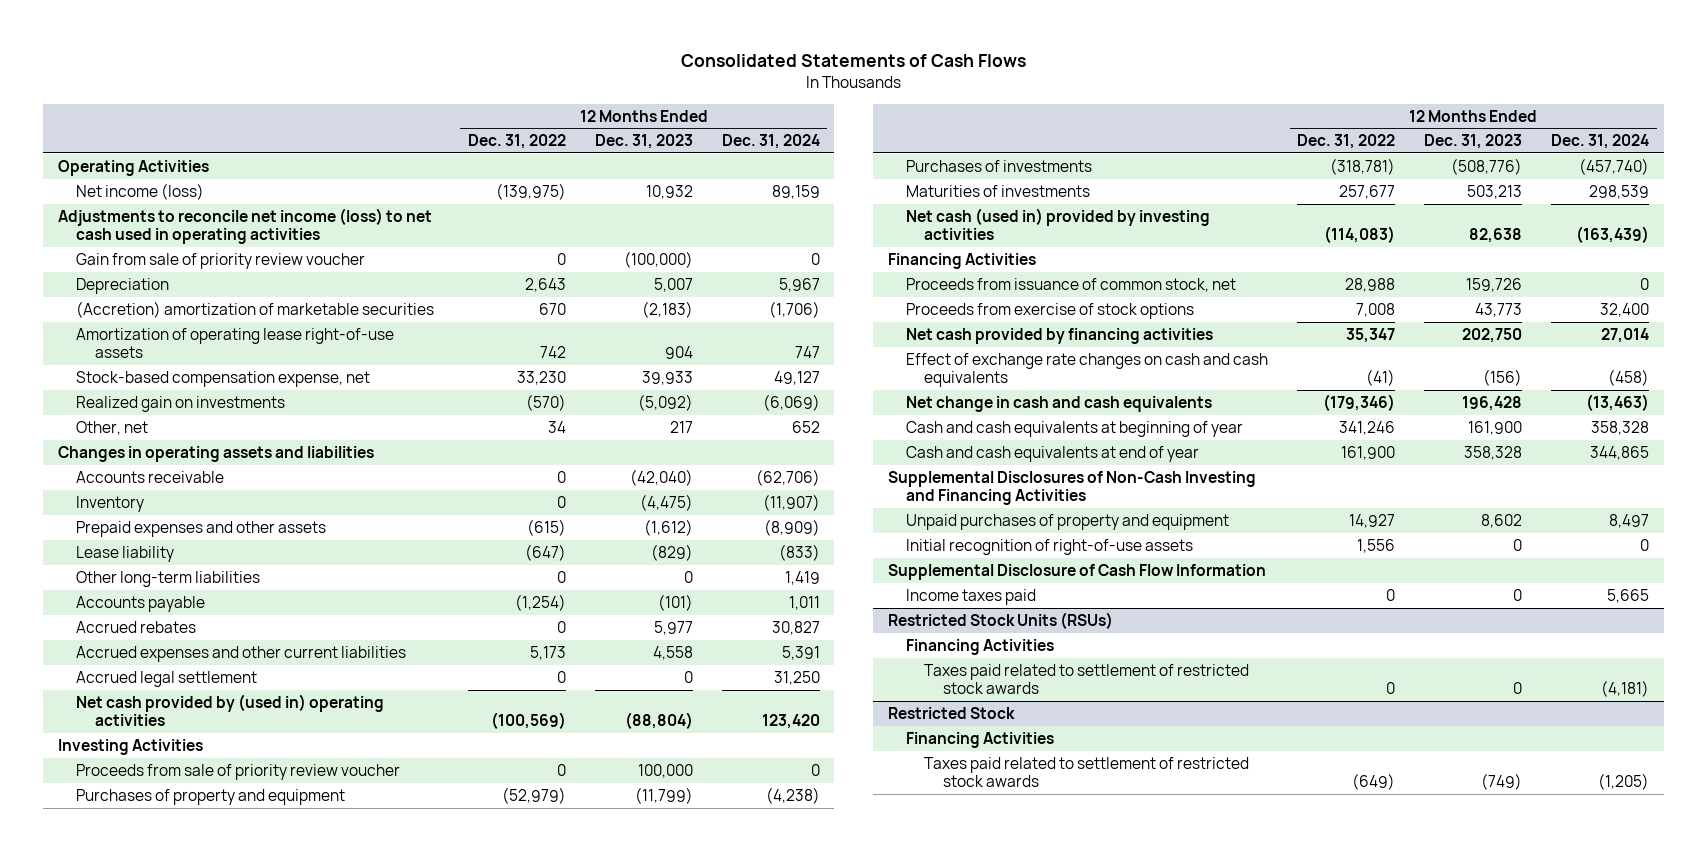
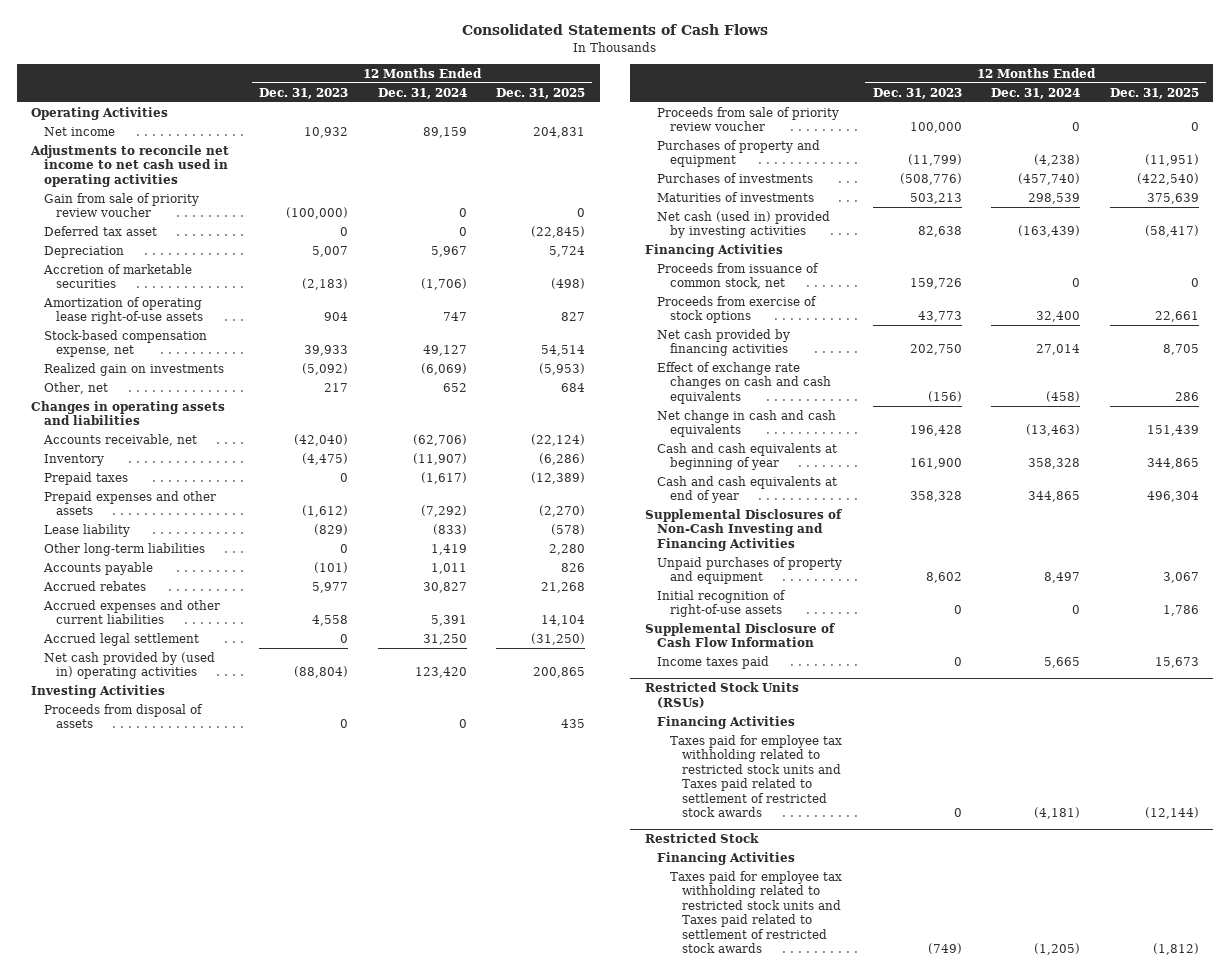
[467,134,566,150] Dec. 31, 2022 -> none
none -> [496,87,586,99] Dec. 31, 2025
[76,182,205,200] Net income (loss) -> [43,126,115,136] Net income
[57,207,432,245] Adjustments to reconcile net income (loss) to net cash used in operating activities -> [30,144,230,187] Adjustments to reconcile net income to net cash used in operating activities
none -> [43,225,157,236] Deferred tax asset
[76,300,435,318] (Accretion) amortization of marketable securities -> [42,263,192,289] Accretion of marketable securities
[76,470,225,483] Accounts receivable -> [42,433,197,446] Accounts receivable, net
none -> [43,471,128,485] Prepaid taxes
[763,518,820,536] (8,909) -> [420,505,467,518] (7,292)
none -> [43,703,203,729] Proceeds from disposal of assets
[924,663,1250,695] Taxes paid related to settlement of restricted stock awards -> [669,734,842,818] Taxes paid for employee tax withholding related to restricted stock units and Taxes paid related to settlement of restricted stock awards
[924,756,1250,788] Taxes paid related to settlement of restricted stock awards -> [669,870,842,954] Taxes paid for employee tax withholding related to restricted stock units and Taxes paid related to settlement of restricted stock awards

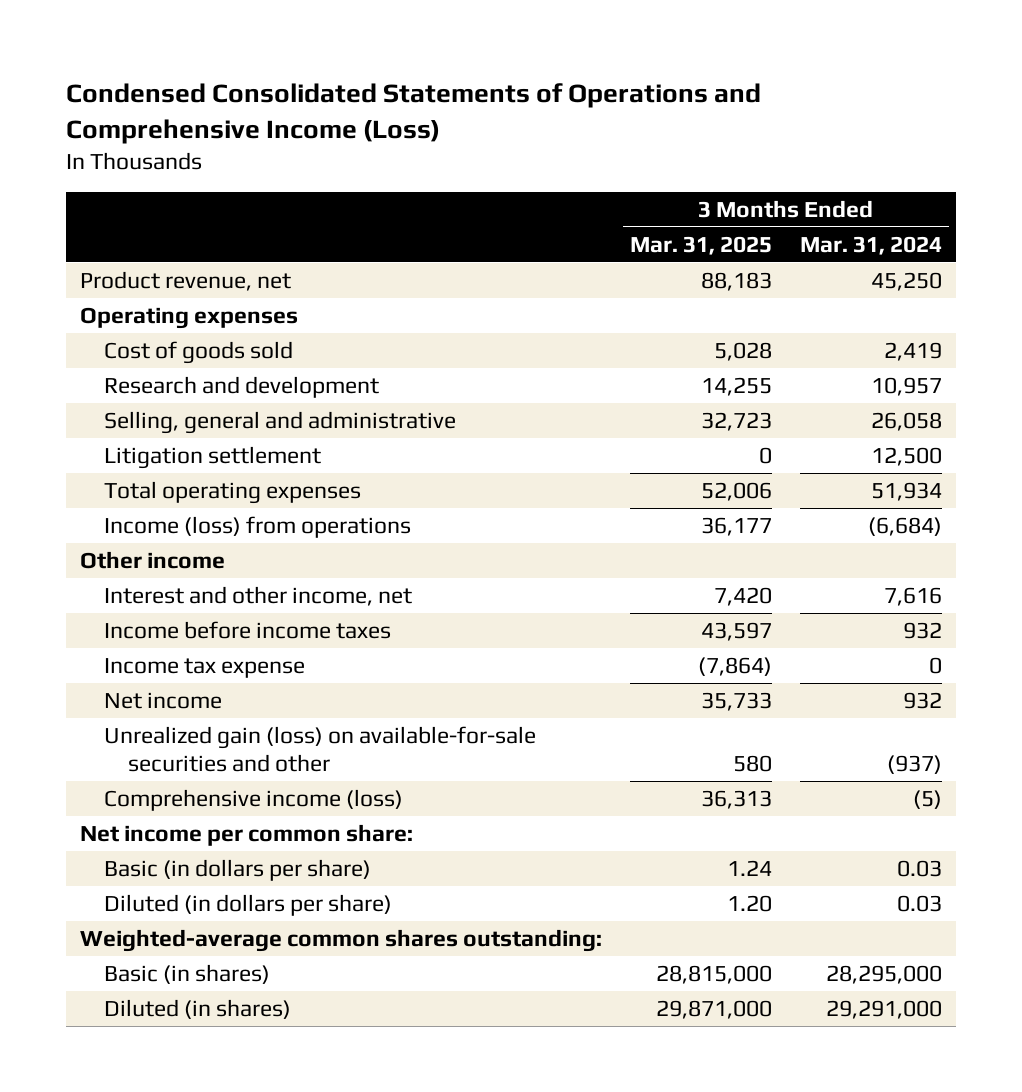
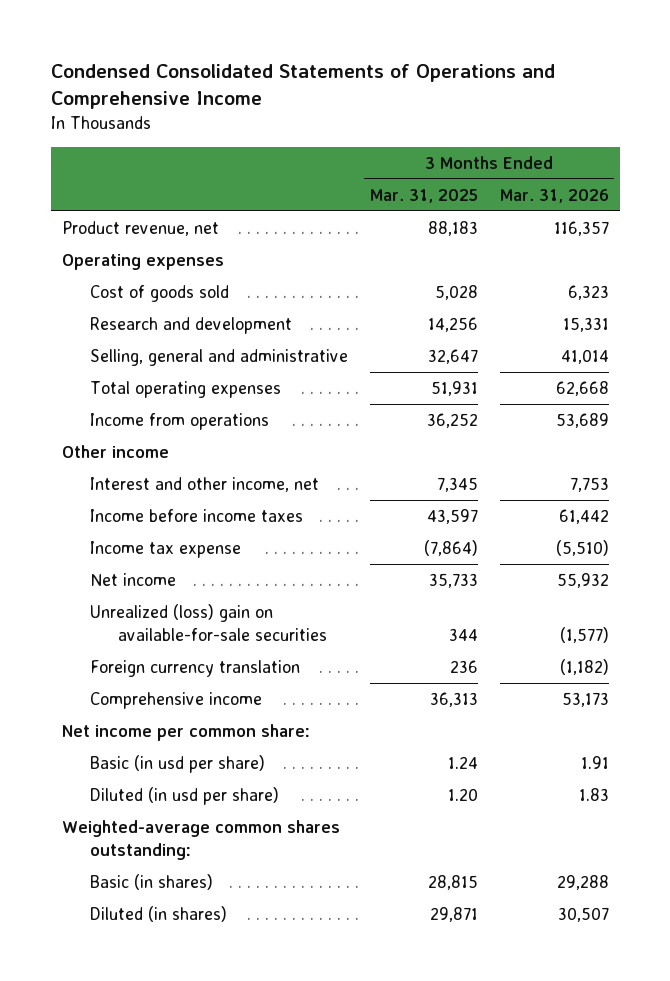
[66,82,762,144] Condensed Consolidated Statements of Operations and Comprehensive Income (Loss) -> [50,63,555,110] Condensed Consolidated Statements of Operations and Comprehensive Income
[799,235,942,255] Mar. 31, 2024 -> none
none -> [499,188,609,203] Mar. 31, 2026
[104,445,322,469] Litigation settlement -> none
[700,376,772,396] 14,255 -> [427,316,478,332] 14,256
[700,411,772,431] 32,723 -> [427,348,478,364] 32,647
[700,481,772,501] 52,006 -> [430,380,478,396] 51,931
[104,515,412,538] Income (loss) from operations -> [89,412,269,430] Income from operations
[700,516,772,536] 36,177 -> [426,412,478,428] 36,252
[713,586,772,606] 7,420 -> [436,476,478,492] 7,345
[104,725,537,772] Unrealized gain (loss) on available-for-sale securities and other -> [89,603,327,641] Unrealized (loss) gain on available-for-sale securities
[732,754,772,772] 580 -> [448,627,478,641] 344
none -> [89,659,300,677] Foreign currency translation
[104,788,404,811] Comprehensive income (loss) -> [89,691,262,709] Comprehensive income
[104,858,372,881] Basic (in dollars per share) -> [89,754,265,773] Basic (in usd per share)
[104,893,393,916] Diluted (in dollars per share) -> [89,786,279,805] Diluted (in usd per share)
[655,964,772,984] 28,815,000 -> [427,874,478,890] 28,815
[655,999,772,1019] 29,871,000 -> [429,906,478,922] 29,871

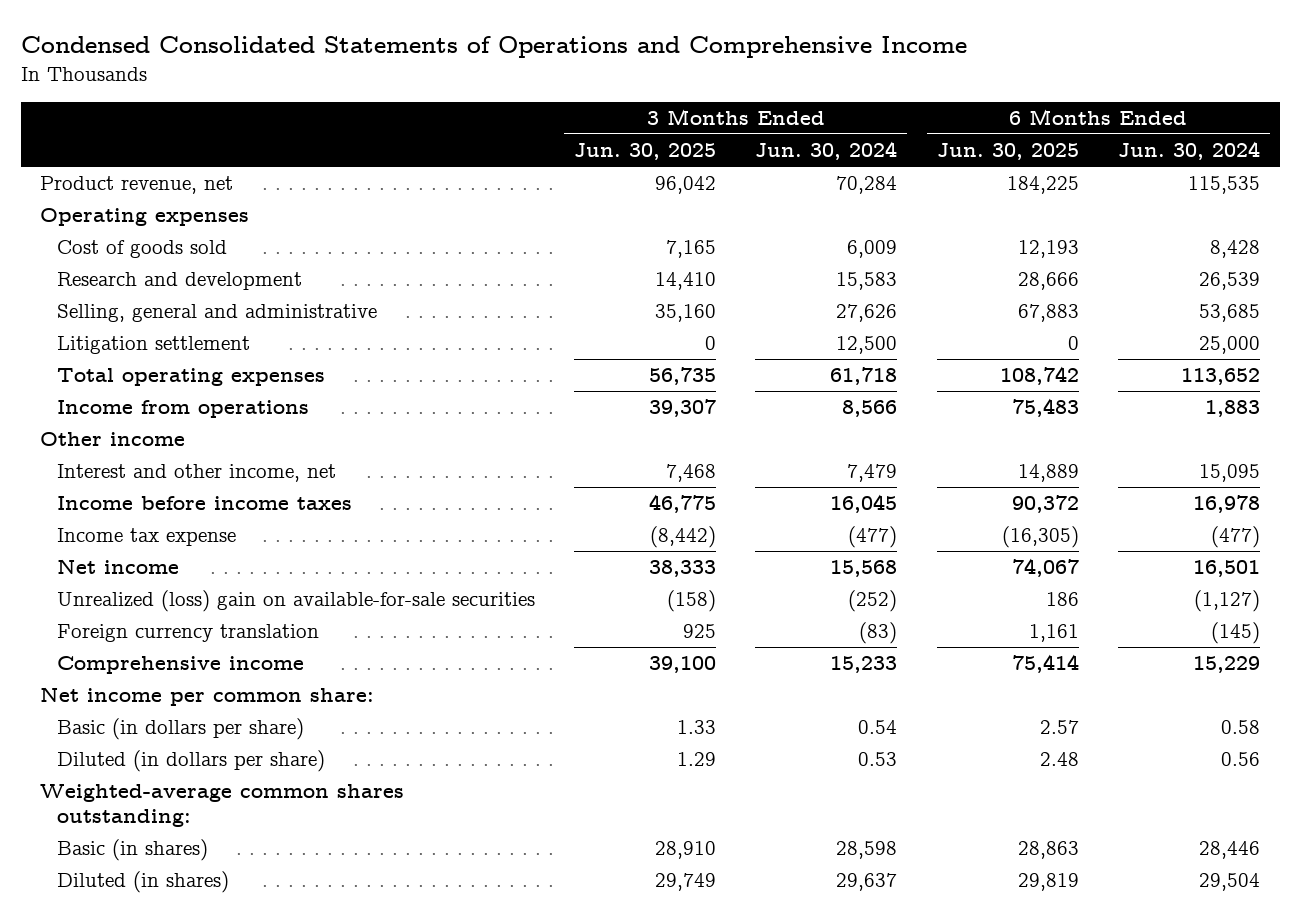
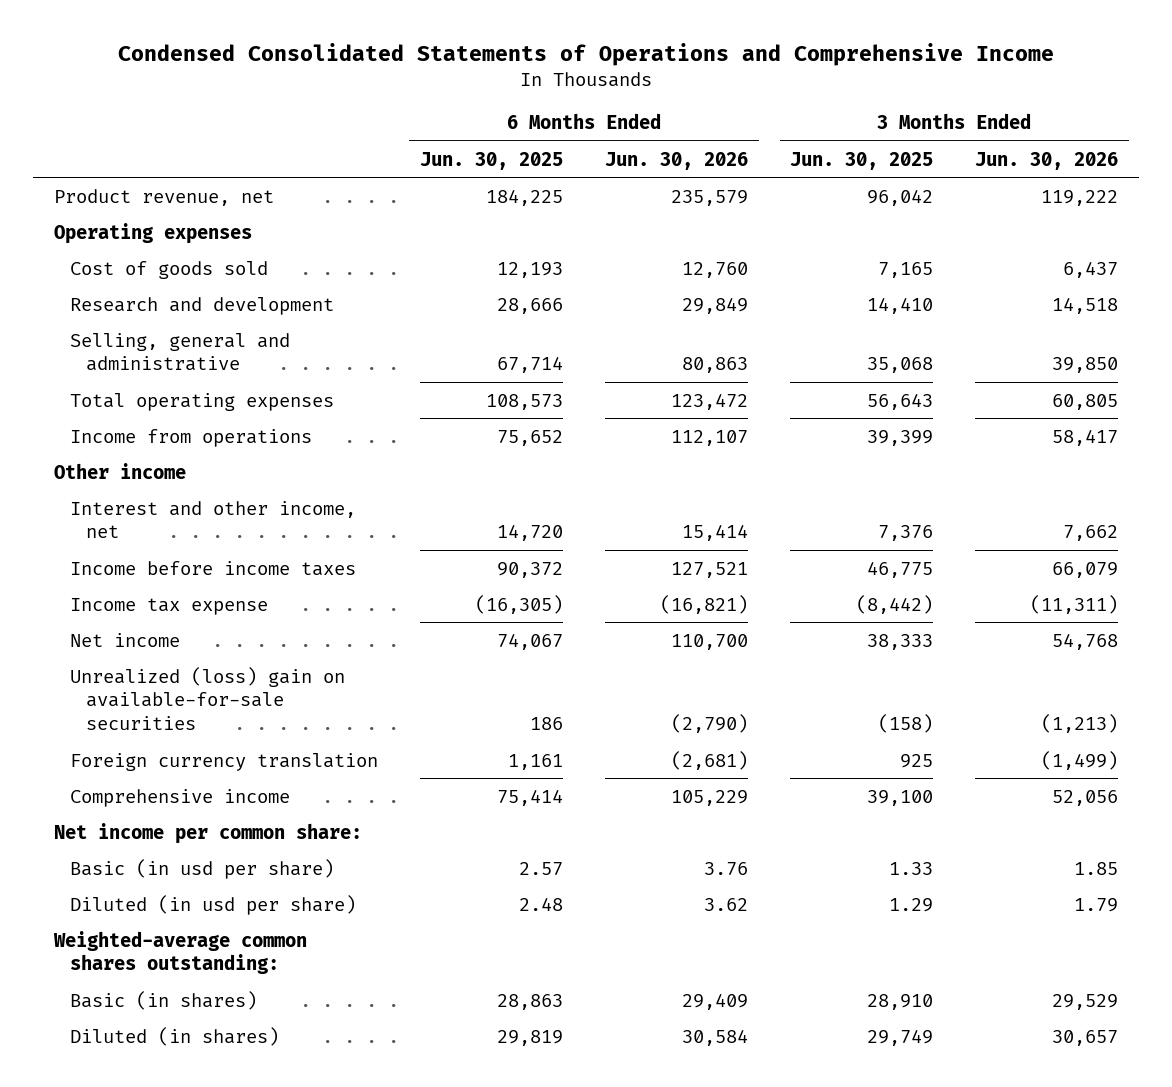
[755,141,898,161] Jun. 30, 2024 -> none
[1117,141,1260,161] Jun. 30, 2024 -> none
none -> [605,151,749,170] Jun. 30, 2026
none -> [975,151,1119,170] Jun. 30, 2026
[56,336,250,355] Litigation settlement -> none
[655,304,717,323] 35,160 -> [867,357,934,374] 35,068
[1017,304,1079,323] 67,883 -> [496,356,563,374] 67,714
[649,367,717,386] 56,735 -> [867,392,934,410] 56,643
[999,366,1079,386] 108,742 -> [485,393,563,410] 108,573
[649,399,717,418] 39,307 -> [867,429,934,446] 39,399
[1011,398,1079,418] 75,483 -> [496,429,563,446] 75,652
[666,464,717,483] 7,468 -> [878,525,934,542] 7,376
[1017,464,1079,483] 14,889 -> [496,524,563,542] 14,720
[56,718,304,741] Basic (in dollars per share) -> [69,858,334,879] Basic (in usd per share)
[56,750,325,773] Diluted (in dollars per share) -> [69,894,356,915] Diluted (in usd per share)

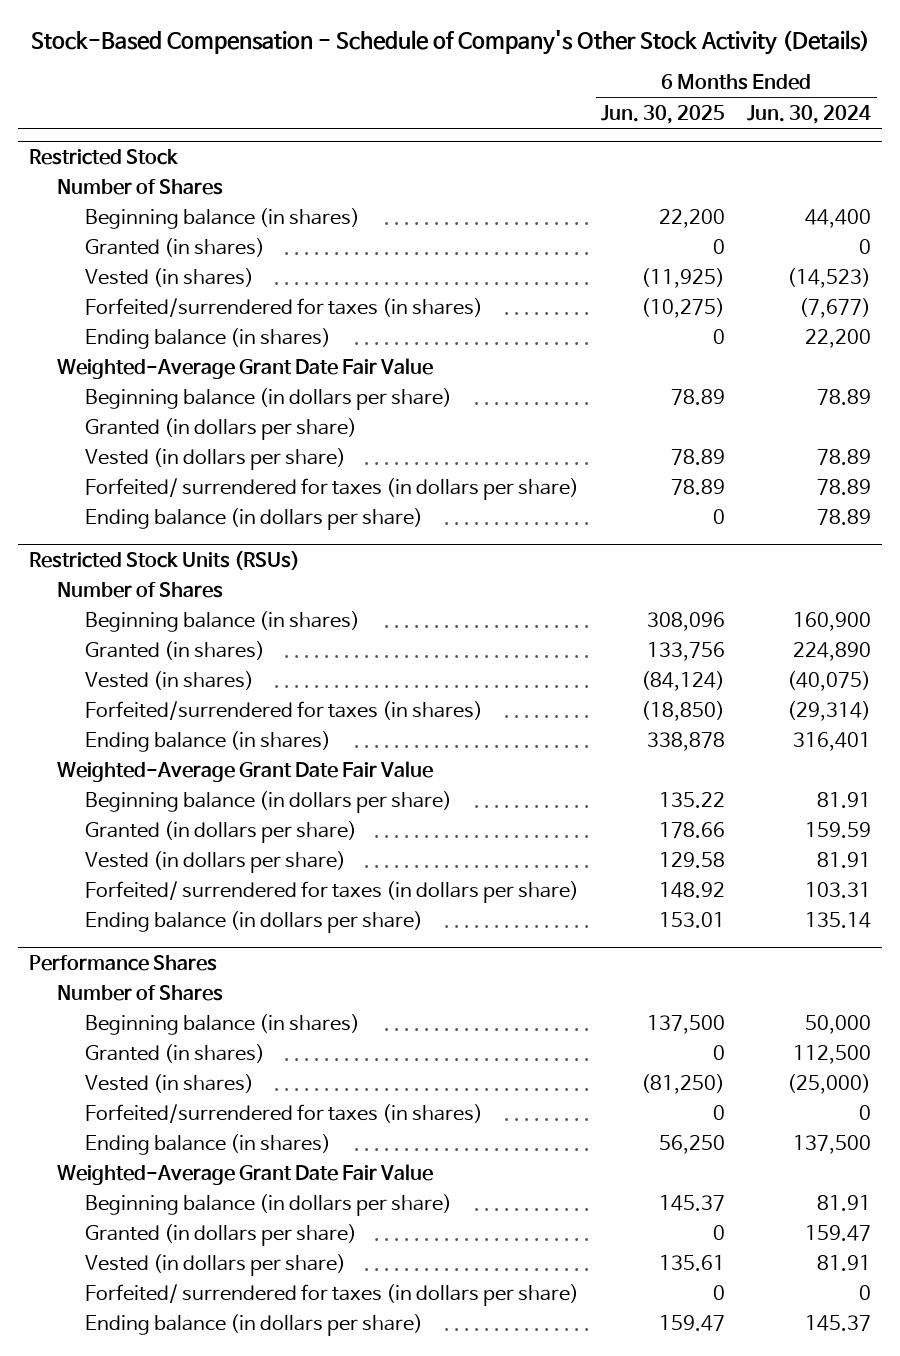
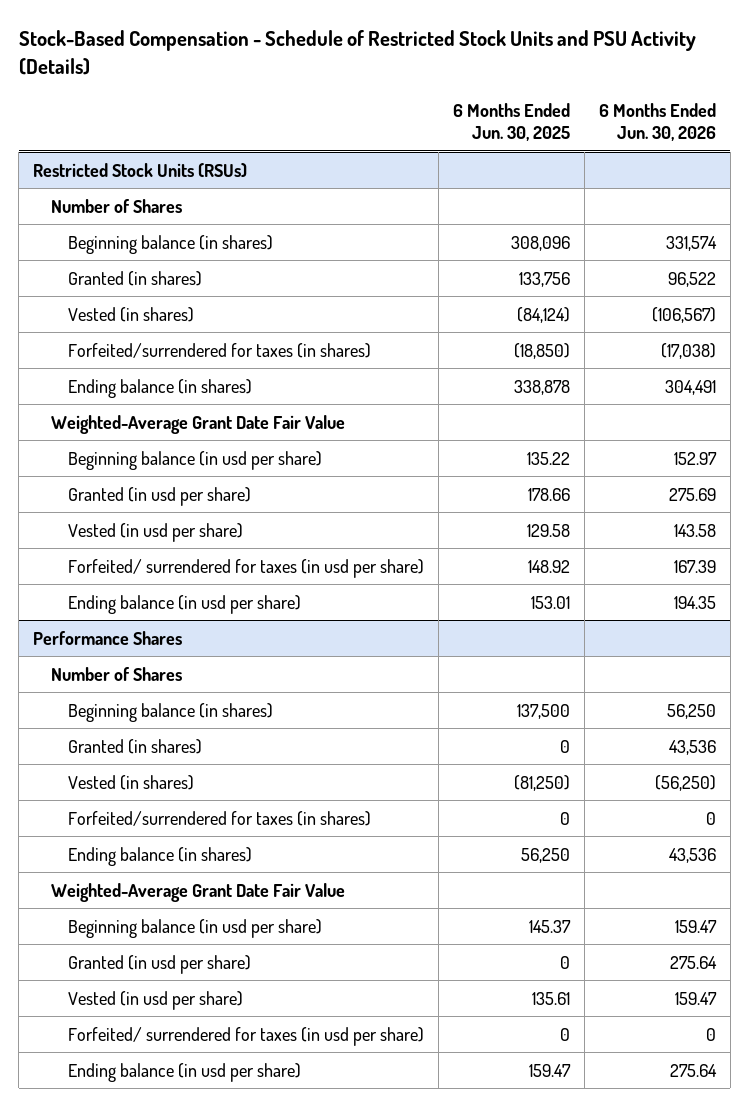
[31,30,871,56] Stock-Based Compensation - Schedule of Company's Other Stock Activity (Details) -> [18,30,696,76] Stock-Based Compensation - Schedule of Restricted Stock Units and PSU Activity (Details)
[747,104,872,124] Jun. 30, 2024 -> none
none -> [598,102,716,142] 6 Months Ended Jun. 30, 2026
[29,148,179,165] Restricted Stock -> none
[57,179,224,196] Number of Shares -> none
[85,208,361,230] Beginning balance (in shares) -> none
[85,238,266,258] Granted (in shares) -> none
[85,268,255,288] Vested (in shares) -> none
[85,298,484,318] Forfeited/surrendered for taxes (in shares) -> none
[85,328,332,350] Ending balance (in shares) -> none
[57,358,434,380] Weighted-Average Grant Date Fair Value -> none
[85,388,453,411] Beginning balance (in dollars per share) -> none
[85,418,358,441] Granted (in dollars per share) -> none
[85,448,347,471] Vested (in dollars per share) -> none
[85,478,580,501] Forfeited/ surrendered for taxes (in dollars per share) -> none
[85,508,424,531] Ending balance (in dollars per share) -> none
[85,791,453,814] Beginning balance (in dollars per share) -> [68,450,323,470] Beginning balance (in usd per share)
[85,821,358,844] Granted (in dollars per share) -> [68,486,252,506] Granted (in usd per share)
[85,851,347,874] Vested (in dollars per share) -> [68,522,244,542] Vested (in usd per share)
[85,881,580,904] Forfeited/ surrendered for taxes (in dollars per share) -> [68,558,425,578] Forfeited/ surrendered for taxes (in usd per share)
[85,911,424,934] Ending balance (in dollars per share) -> [68,594,302,614] Ending balance (in usd per share)
[85,1194,453,1217] Beginning balance (in dollars per share) -> [68,918,323,938] Beginning balance (in usd per share)
[85,1224,358,1247] Granted (in dollars per share) -> [68,954,252,974] Granted (in usd per share)
[85,1254,347,1277] Vested (in dollars per share) -> [68,990,244,1010] Vested (in usd per share)
[85,1284,580,1307] Forfeited/ surrendered for taxes (in dollars per share) -> [68,1026,425,1046] Forfeited/ surrendered for taxes (in usd per share)
[85,1314,424,1337] Ending balance (in dollars per share) -> [68,1062,302,1082] Ending balance (in usd per share)

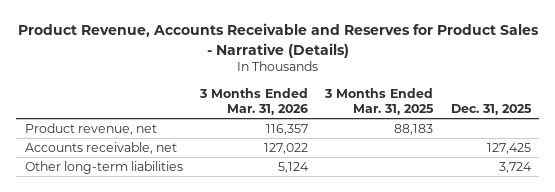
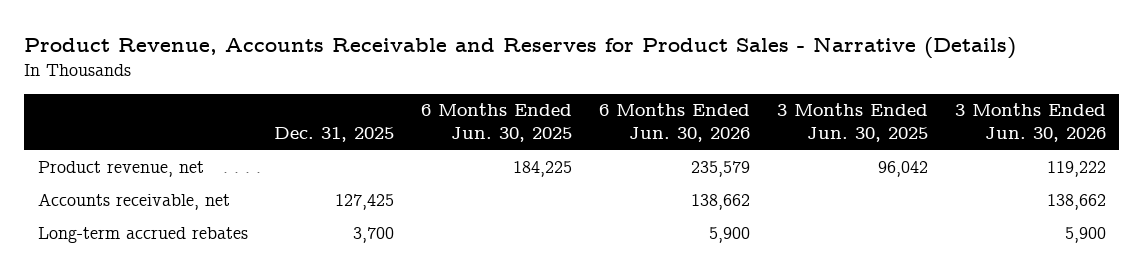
[199,87,309,116] 3 Months Ended Mar. 31, 2026 -> none
[324,87,435,116] 3 Months Ended Mar. 31, 2025 -> none
none -> [421,103,573,142] 6 Months Ended Jun. 30, 2025
none -> [599,103,751,142] 6 Months Ended Jun. 30, 2026
none -> [777,103,929,142] 3 Months Ended Jun. 30, 2025
none -> [954,103,1106,142] 3 Months Ended Jun. 30, 2026
[24,161,183,175] Other long-term liabilities -> none
none -> [37,226,248,243] Long-term accrued rebates

